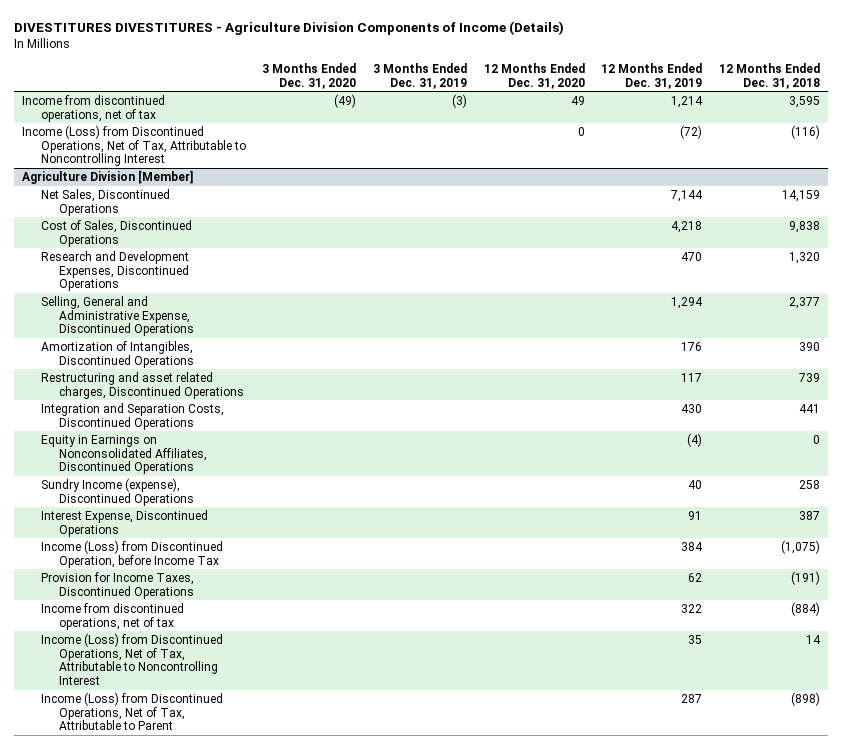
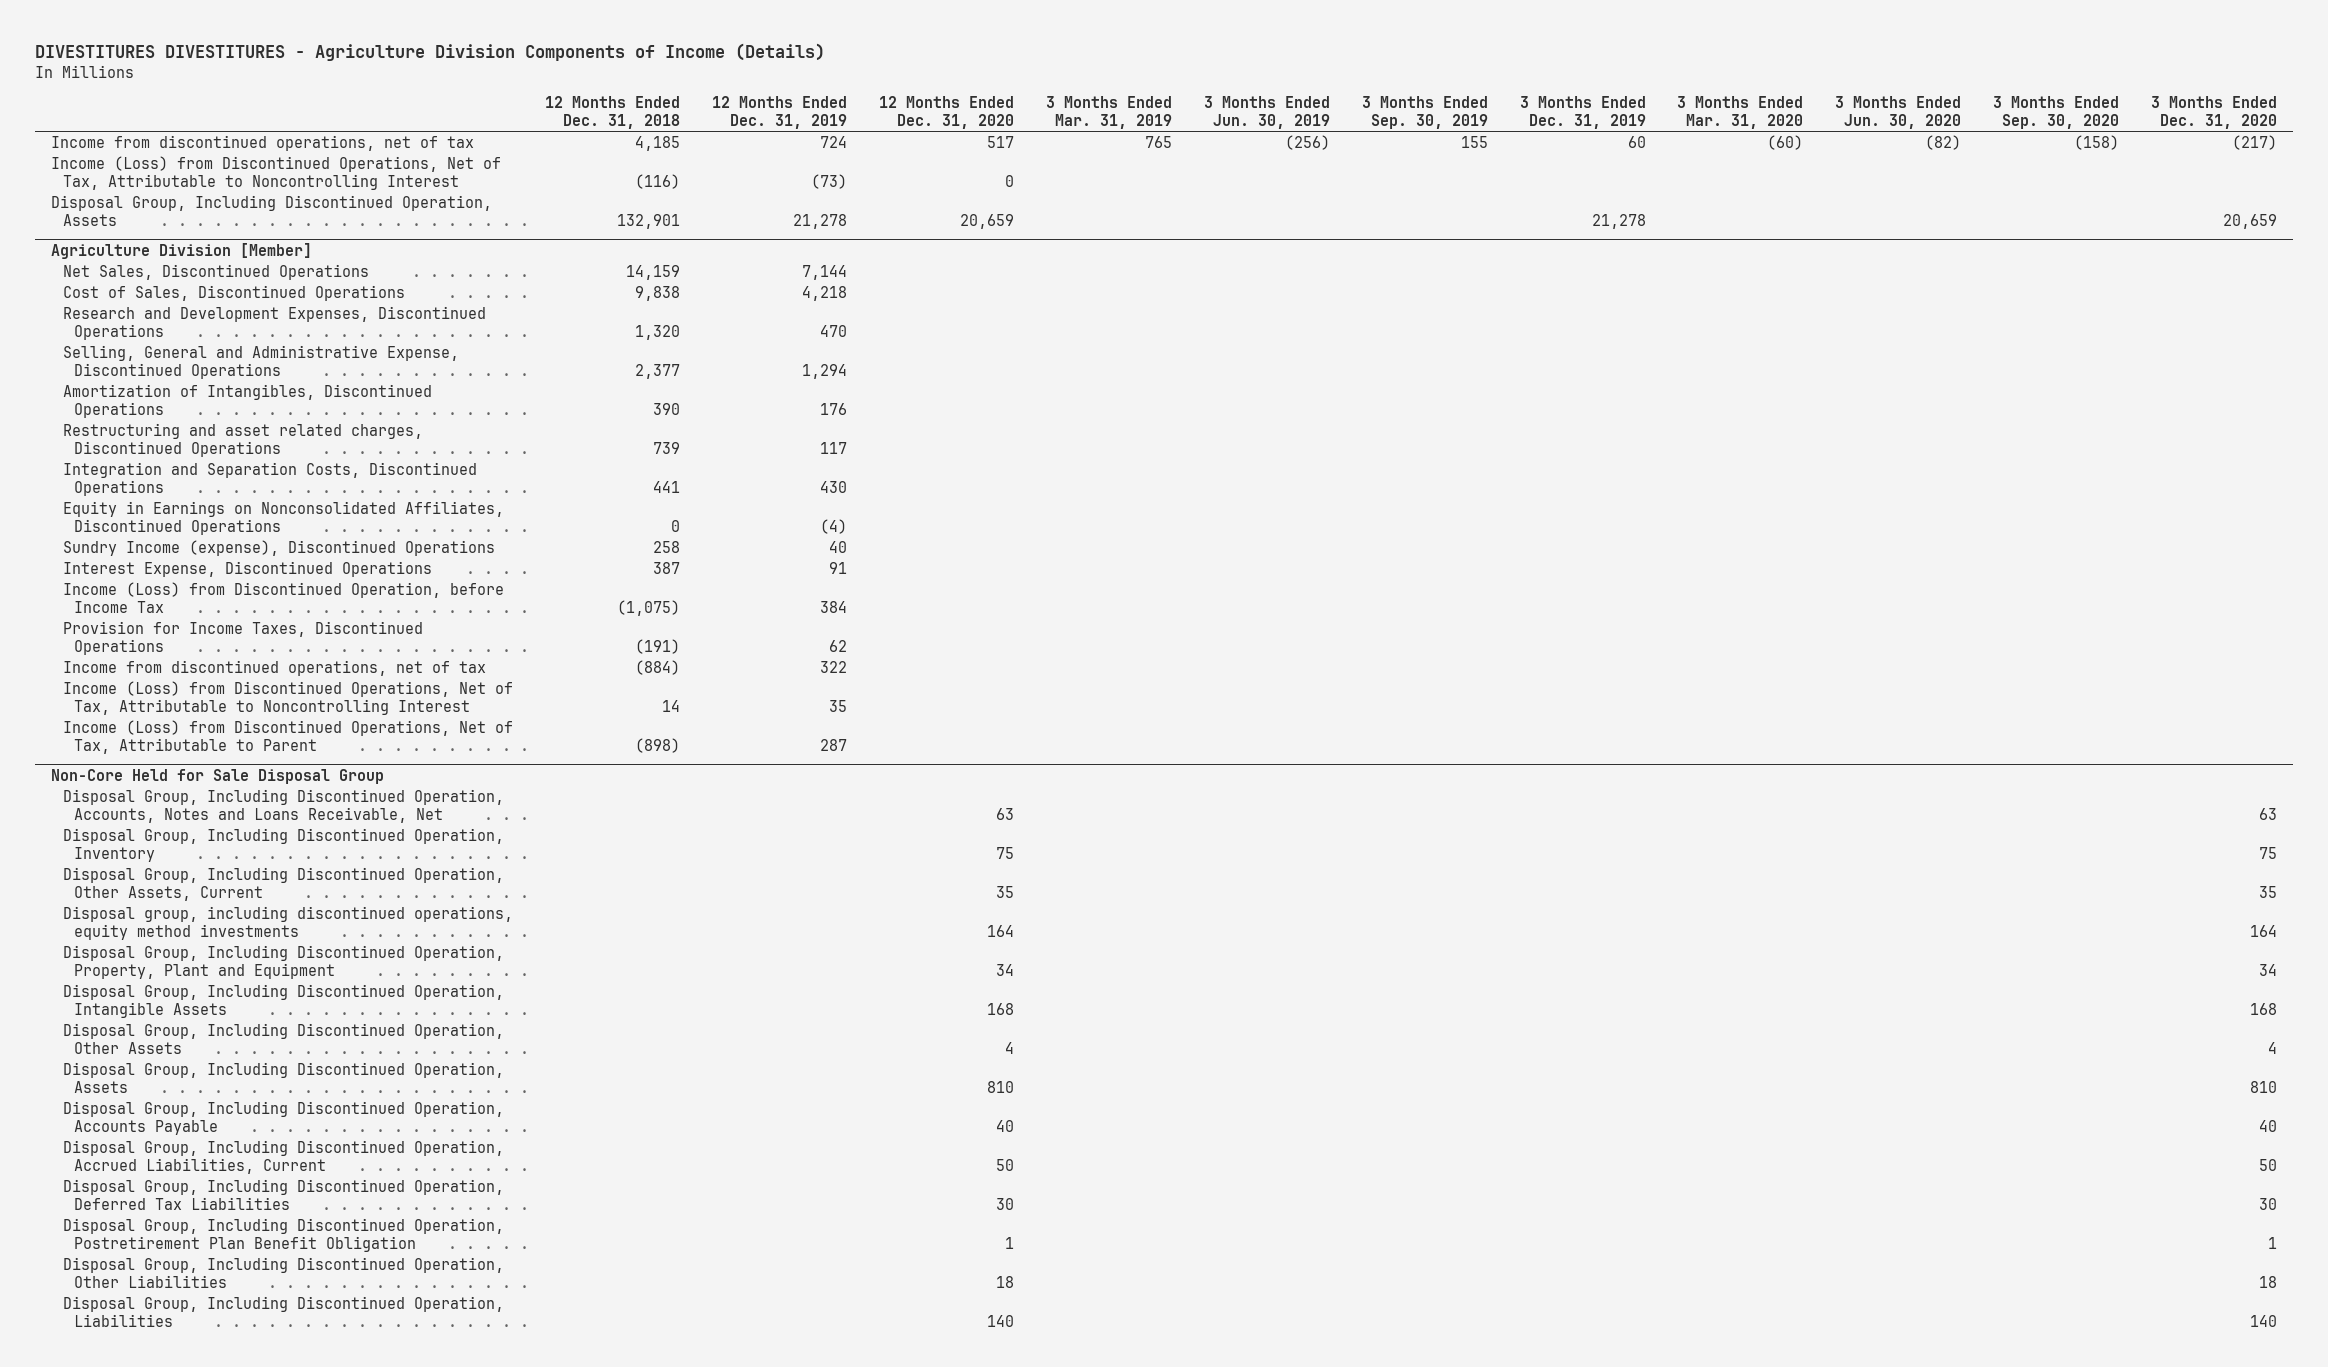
none -> [1045,96,1172,130] 3 Months Ended Mar. 31, 2019
none -> [1203,96,1330,130] 3 Months Ended Jun. 30, 2019
none -> [1361,96,1488,130] 3 Months Ended Sep. 30, 2019
none -> [1677,96,1804,130] 3 Months Ended Mar. 31, 2020
none -> [1835,96,1962,130] 3 Months Ended Jun. 30, 2020
none -> [1993,96,2120,130] 3 Months Ended Sep. 30, 2020
[334,94,357,109] (49) -> [2232,134,2278,150] (217)
[451,94,467,109] (3) -> [1627,135,1646,148] 60
[570,96,585,106] 49 -> [986,135,1014,148] 517
[671,96,704,109] 1,214 -> [819,135,847,148] 724
[789,96,821,109] 3,595 -> [634,135,680,151] 4,185
[680,125,703,140] (72) -> [810,173,847,189] (73)
none -> [51,194,493,226] Disposal Group, Including Discontinued Operation, Assets
none -> [51,768,385,784] Non-Core Held for Sale Disposal Group
none -> [62,788,504,823] Disposal Group, Including Discontinued Operation, Accounts, Notes and Loans Receivable, Net
none -> [62,827,504,862] Disposal Group, Including Discontinued Operation, Inventory
none -> [62,866,504,901] Disposal Group, Including Discontinued Operation, Other Assets, Current
none -> [62,905,513,940] Disposal group, including discontinued operations, equity method investments
none -> [62,944,504,979] Disposal Group, Including Discontinued Operation, Property, Plant and Equipment
none -> [62,983,504,1018] Disposal Group, Including Discontinued Operation, Intangible Assets
none -> [62,1022,504,1054] Disposal Group, Including Discontinued Operation, Other Assets
none -> [62,1061,504,1093] Disposal Group, Including Discontinued Operation, Assets
none -> [62,1100,504,1135] Disposal Group, Including Discontinued Operation, Accounts Payable
none -> [62,1139,504,1174] Disposal Group, Including Discontinued Operation, Accrued Liabilities, Current
none -> [62,1178,504,1210] Disposal Group, Including Discontinued Operation, Deferred Tax Liabilities
none -> [62,1217,504,1252] Disposal Group, Including Discontinued Operation, Postretirement Plan Benefit Obligation
none -> [62,1256,504,1288] Disposal Group, Including Discontinued Operation, Other Liabilities
none -> [62,1295,504,1327] Disposal Group, Including Discontinued Operation, Liabilities

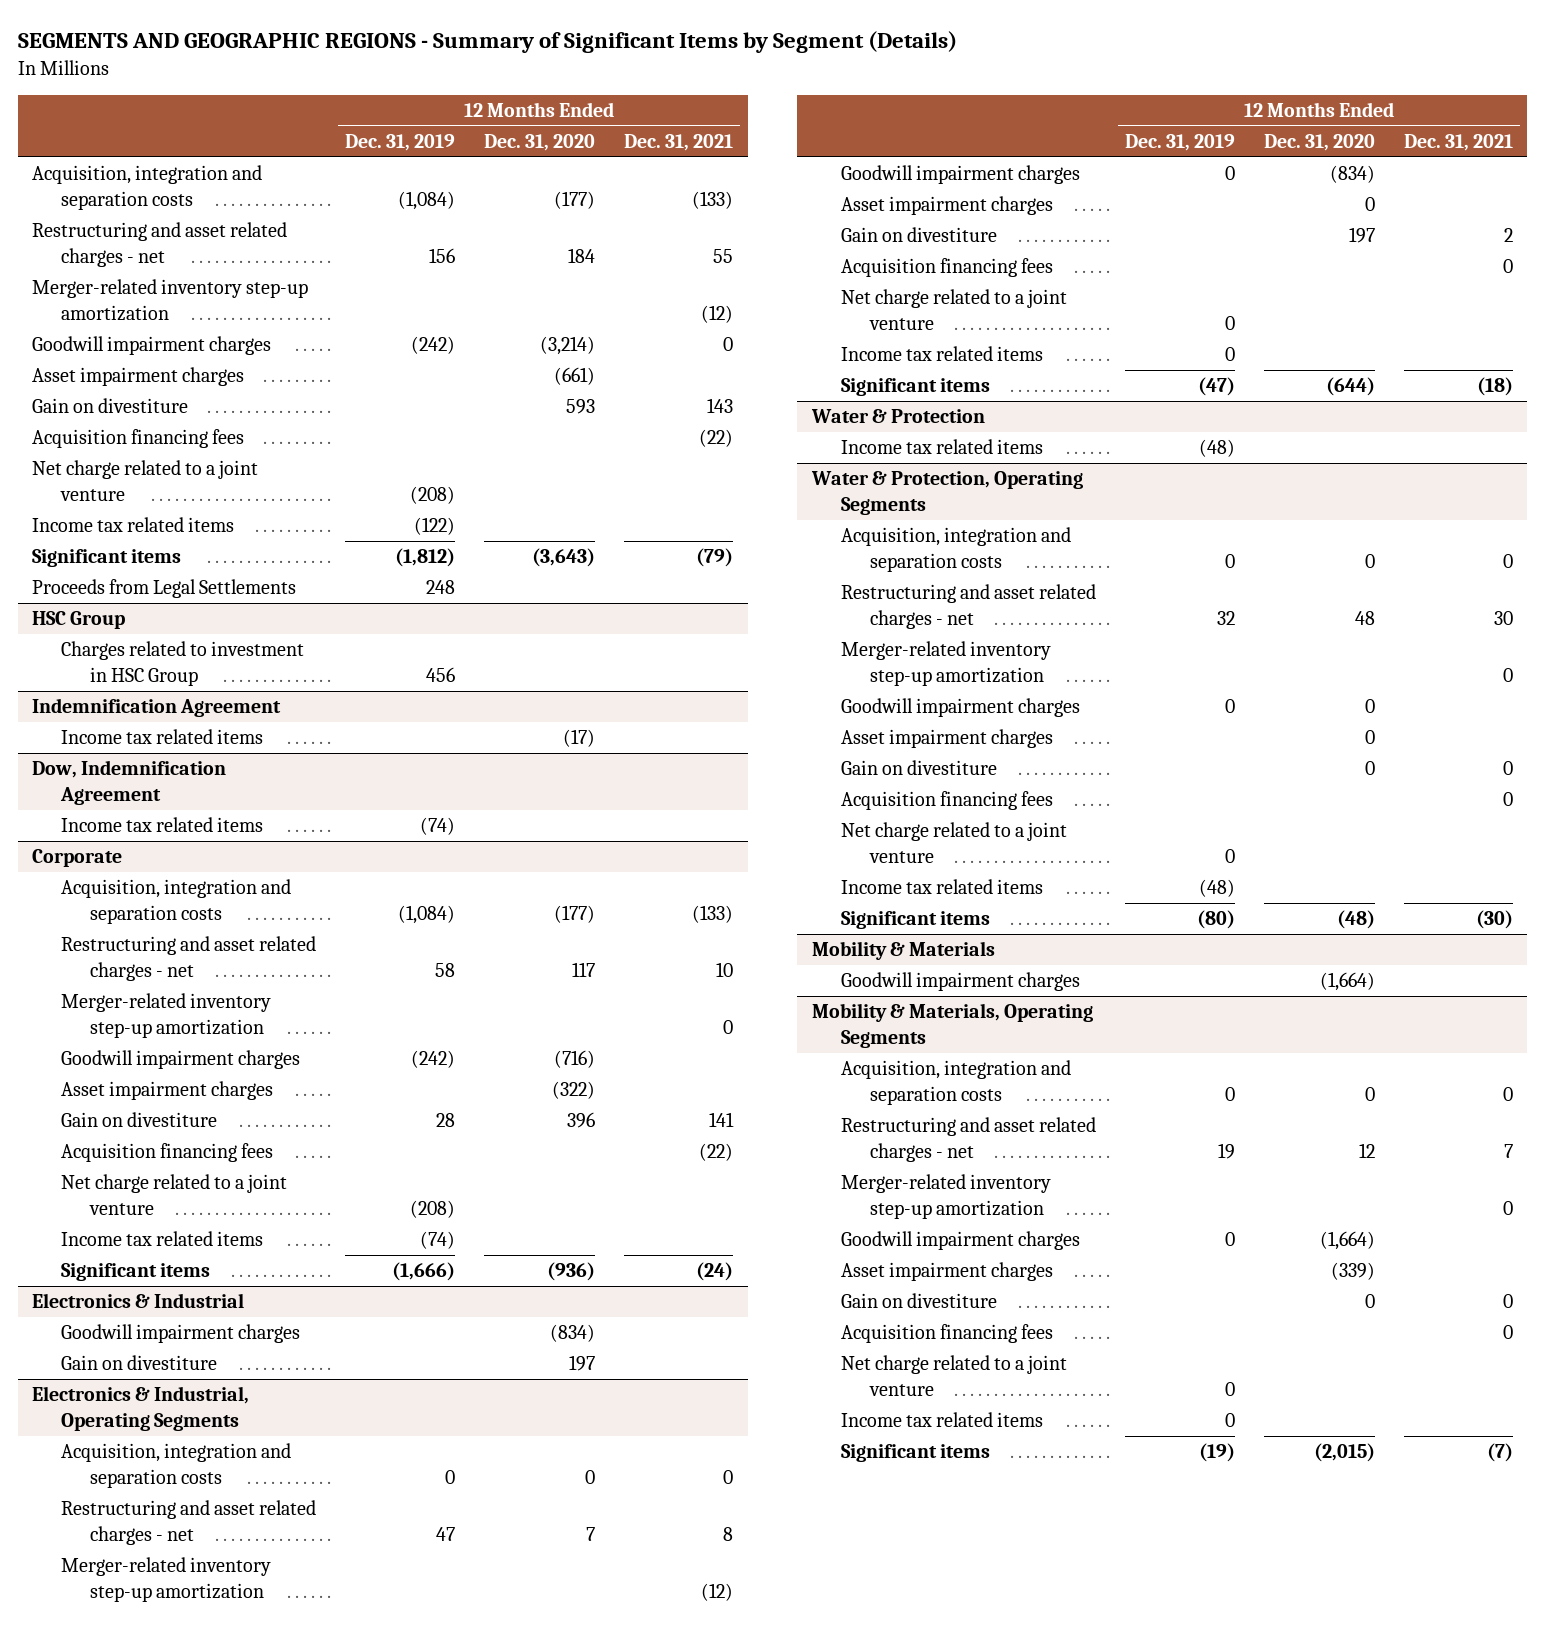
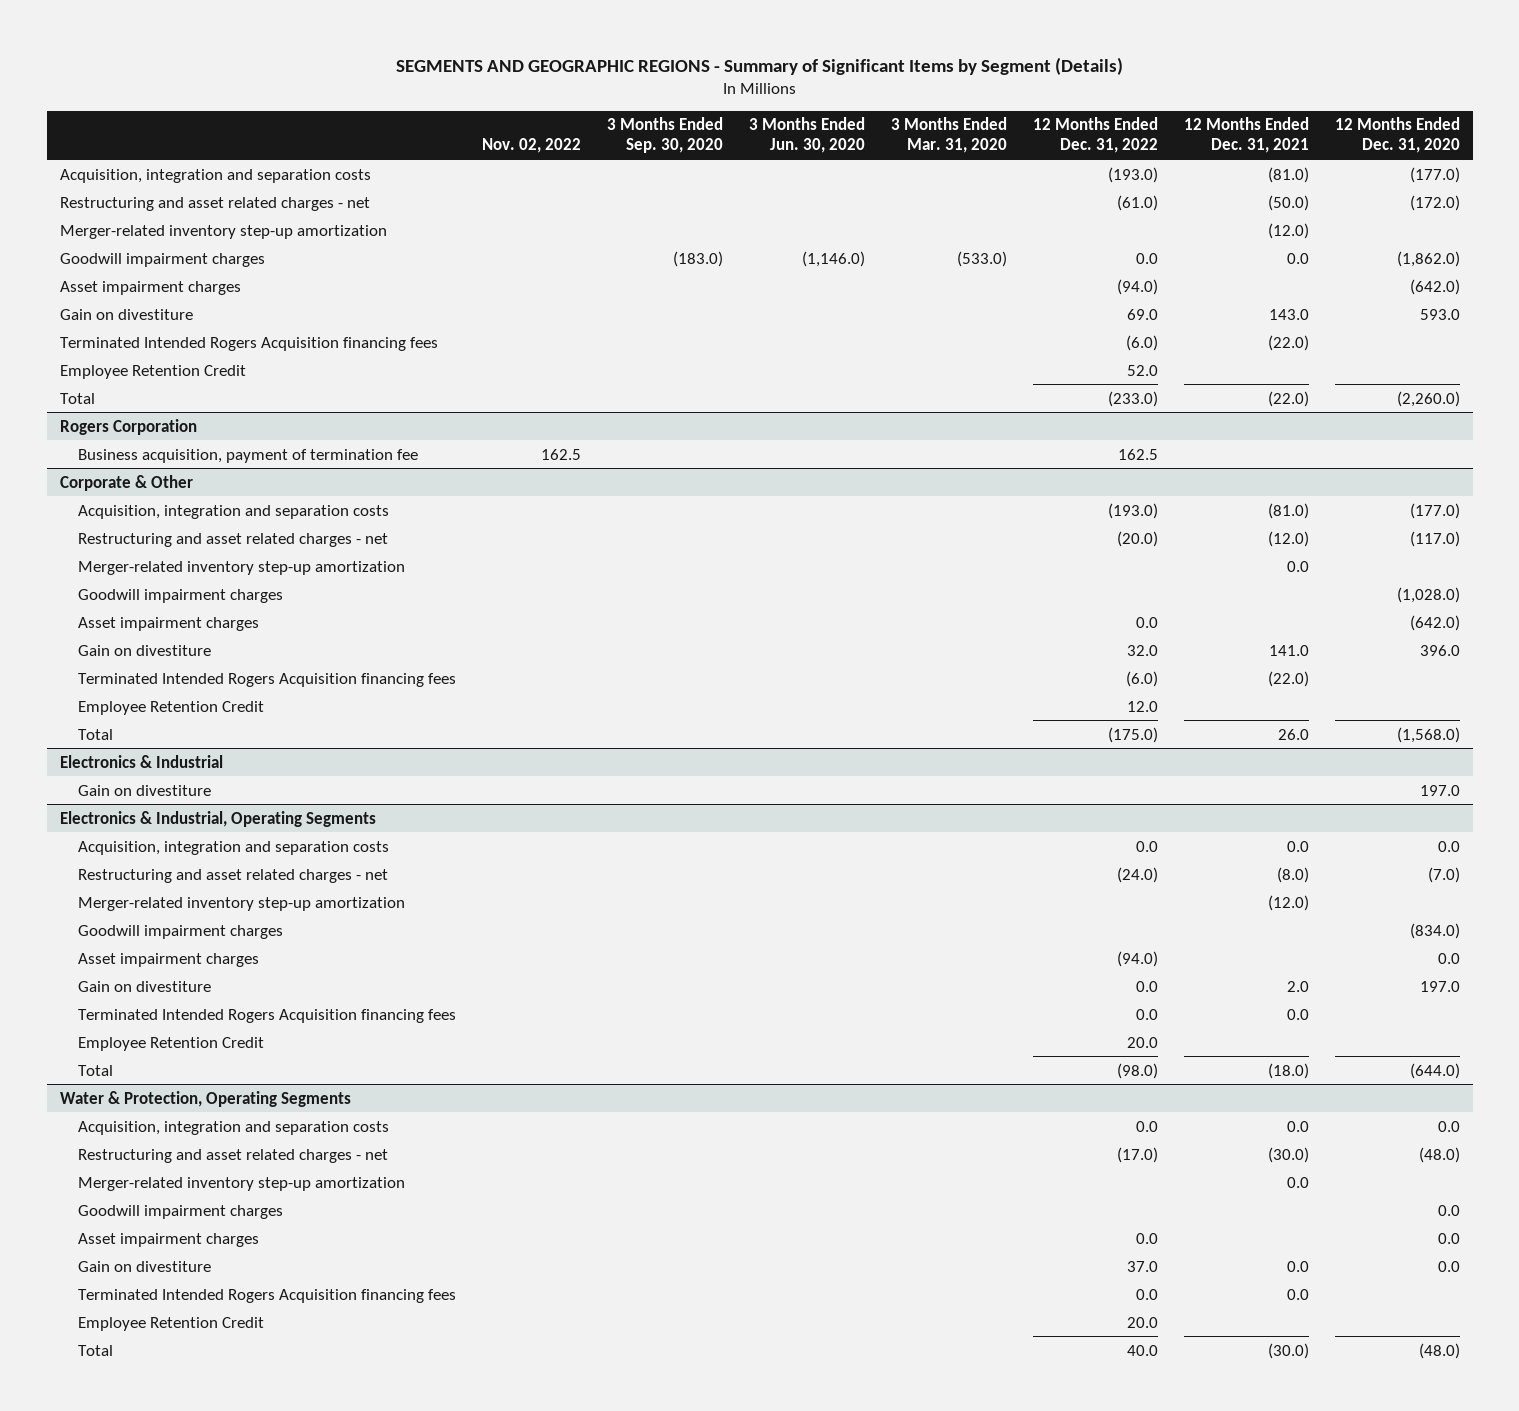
[345,133,456,151] Dec. 31, 2019 -> none
none -> [481,138,581,154] Nov. 02, 2022
none -> [606,117,723,154] 3 Months Ended Sep. 30, 2020
none -> [748,117,865,154] 3 Months Ended Jun. 30, 2020
none -> [890,117,1007,154] 3 Months Ended Mar. 31, 2020
none -> [1032,117,1158,154] 12 Months Ended Dec. 31, 2022
[32,460,259,501] Net charge related to a joint venture -> none
[32,517,235,533] Income tax related items -> none
[32,549,182,568] Significant items -> none
[32,579,297,599] Proceeds from Legal Settlements -> none
[32,611,126,630] HSC Group -> none
[61,641,305,686] Charges related to investment in HSC Group -> none
[32,698,282,718] Indemnification Agreement -> none
[61,729,264,745] Income tax related items -> none
[32,760,227,805] Dow, Indemnification Agreement -> none
[61,817,264,833] Income tax related items -> none
[61,1174,288,1215] Net charge related to a joint venture -> none
[61,1231,264,1247] Income tax related items -> none
[61,1263,211,1282] Significant items -> none
[554,190,596,209] (177) -> [1409,166,1460,183] (177.0)
[692,190,734,209] (133) -> [1267,166,1309,183] (81.0)
[568,247,596,263] 184 -> [1409,194,1460,211] (172.0)
[713,248,734,263] 55 -> [1267,194,1309,211] (50.0)
[701,304,734,323] (12) -> [1267,222,1309,239] (12.0)
[540,336,596,356] (3,214) -> [1396,250,1460,267] (1,862.0)
[723,337,734,352] 0 -> [1286,252,1309,264] 0.0
[554,367,596,386] (661) -> [1409,278,1460,295] (642.0)
[566,399,596,415] 593 -> [1419,308,1460,320] 593.0
[707,398,734,414] 143 -> [1268,308,1309,320] 143.0
[32,429,245,449] Acquisition financing fees -> [59,336,438,351] Terminated Intended Rogers Acquisition financing fees
[699,429,734,448] (22) -> [1267,334,1309,351] (22.0)
none -> [59,364,246,379] Employee Retention Credit
none -> [59,392,95,404] Total
none -> [59,418,197,435] Rogers Corporation
none -> [78,448,419,463] Business acquisition, payment of termination fee
[32,849,123,868] Corporate -> [59,474,193,491] Corporate & Other
[554,904,596,923] (177) -> [1409,502,1460,519] (177.0)
[692,904,734,923] (133) -> [1267,502,1309,519] (81.0)
[572,961,596,977] 117 -> [1409,530,1460,547] (117.0)
[716,961,734,977] 10 -> [1267,530,1309,547] (12.0)
[723,1019,734,1034] 0 -> [1286,560,1309,572] 0.0
[554,1050,596,1069] (716) -> [1396,586,1460,603] (1,028.0)
[552,1081,596,1100] (322) -> [1409,614,1460,631] (642.0)
[567,1112,596,1129] 396 -> [1419,644,1460,656] 396.0
[709,1112,735,1128] 141 -> [1268,644,1309,656] 141.0
[61,1143,274,1163] Acquisition financing fees -> [78,672,457,687] Terminated Intended Rogers Acquisition financing fees
[699,1143,734,1162] (22) -> [1267,670,1309,687] (22.0)
none -> [78,700,265,715] Employee Retention Credit
none -> [78,728,114,740] Total
[61,1324,301,1344] Goodwill impairment charges -> none
[569,1355,596,1372] 197 -> [1419,784,1460,796] 197.0
[840,289,1067,330] Net charge related to a joint venture -> none
[840,346,1043,362] Income tax related items -> none
[840,378,990,397] Significant items -> none
[810,409,985,424] Water & Protection -> none
[840,439,1043,455] Income tax related items -> none
[585,1469,596,1484] 0 -> [1437,840,1460,852] 0.0
[723,1469,734,1484] 0 -> [1286,840,1309,852] 0.0
[586,1526,596,1541] 7 -> [1427,866,1460,883] (7.0)
[723,1526,734,1541] 8 -> [1276,866,1309,883] (8.0)
[701,1582,734,1601] (12) -> [1267,894,1309,911] (12.0)
[1329,165,1375,184] (834) -> [1409,922,1460,939] (834.0)
[1364,197,1375,212] 0 -> [1437,952,1460,964] 0.0
[1348,227,1375,244] 197 -> [1419,980,1460,992] 197.0
[1503,228,1513,243] 2 -> [1286,980,1309,992] 2.0
[840,258,1053,278] Acquisition financing fees -> [78,1008,457,1023] Terminated Intended Rogers Acquisition financing fees
[1502,259,1513,274] 0 -> [1286,1008,1309,1020] 0.0
none -> [78,1036,265,1051] Employee Retention Credit
none -> [78,1064,114,1076] Total
[840,822,1067,863] Net charge related to a joint venture -> none
[840,879,1043,895] Income tax related items -> none
[840,911,990,930] Significant items -> none
[811,941,995,961] Mobility & Materials -> none
[840,972,1080,992] Goodwill impairment charges -> none
[811,1003,1093,1048] Mobility & Materials, Operating Segments -> none
[840,1060,1071,1105] Acquisition, integration and separation costs -> none
[840,1117,1096,1162] Restructuring and asset related charges - net -> none
[840,1174,1051,1219] Merger-related inventory step-up amortization -> none
[840,1231,1080,1251] Goodwill impairment charges -> none
[840,1262,1053,1282] Asset impairment charges -> none
[840,1293,997,1309] Gain on divestiture -> none
[840,1324,1053,1344] Acquisition financing fees -> none
[840,1355,1067,1396] Net charge related to a joint venture -> none
[840,1412,1043,1428] Income tax related items -> none
[840,1444,990,1463] Significant items -> none
[1364,553,1375,568] 0 -> [1437,1120,1460,1132] 0.0
[1502,553,1513,568] 0 -> [1286,1120,1309,1132] 0.0
[1354,610,1375,625] 48 -> [1418,1146,1460,1163] (48.0)
[1493,610,1513,625] 30 -> [1267,1146,1309,1163] (30.0)
[1502,667,1513,682] 0 -> [1286,1176,1309,1188] 0.0
[1364,699,1375,714] 0 -> [1437,1204,1460,1216] 0.0
[1364,730,1375,745] 0 -> [1437,1232,1460,1244] 0.0
[1364,761,1375,776] 0 -> [1437,1260,1460,1272] 0.0
[1502,761,1513,776] 0 -> [1286,1260,1309,1272] 0.0
[840,791,1053,811] Acquisition financing fees -> [78,1288,457,1303] Terminated Intended Rogers Acquisition financing fees
[1502,792,1513,807] 0 -> [1286,1288,1309,1300] 0.0
none -> [78,1316,265,1331] Employee Retention Credit
none -> [78,1344,114,1356] Total

